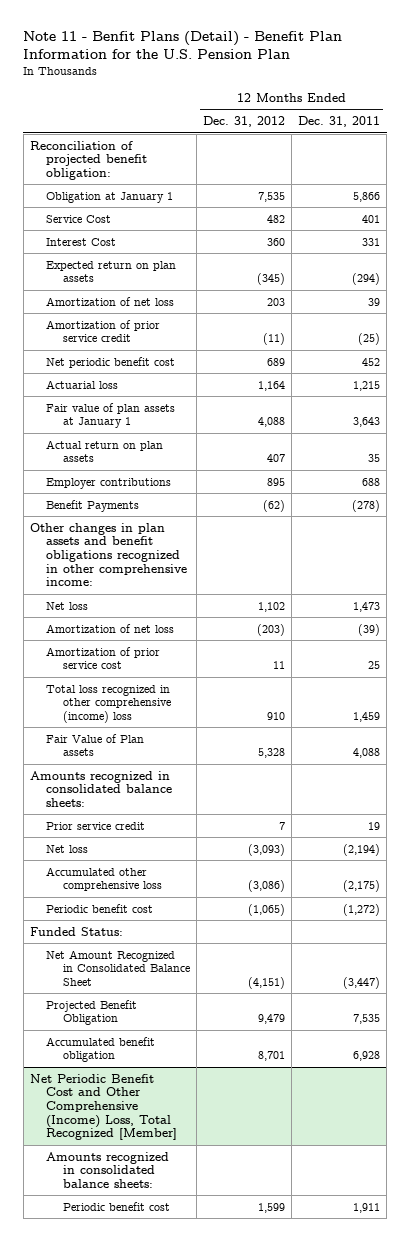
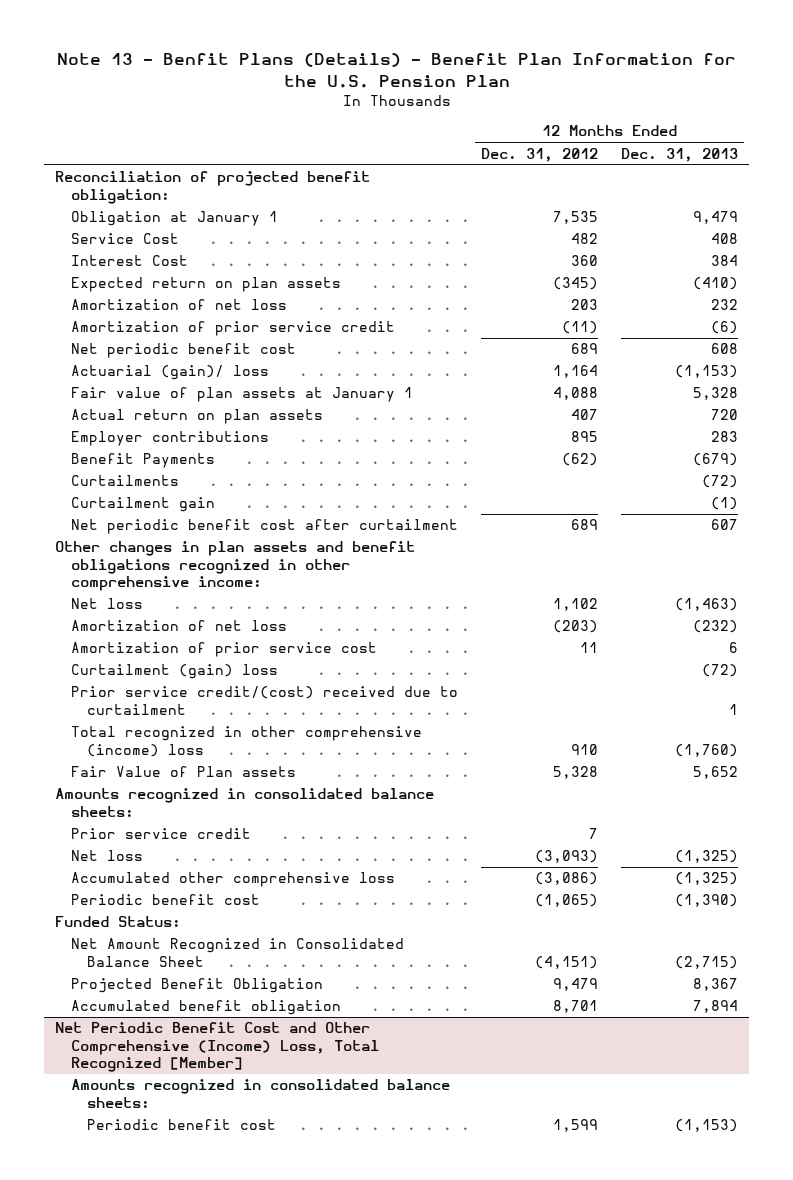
[23,31,343,60] Note 11 - Benfit Plans (Detail) - Benefit Plan Information for the U.S. Pension Plan -> [56,53,736,89] Note 13 - Benfit Plans (Details) - Benefit Plan Information for the U.S. Pension Plan
[298,116,381,128] Dec. 31, 2011 -> none
none -> [620,147,738,162] Dec. 31, 2013
[46,379,119,389] Actuarial loss -> [71,365,270,381] Actuarial (gain)/ loss
none -> [71,475,180,487] Curtailments
none -> [71,497,216,513] Curtailment gain
none -> [71,519,459,535] Net periodic benefit cost after curtailment
none -> [71,664,279,680] Curtailment (gain) loss
none -> [71,686,459,715] Prior service credit/(cost) received due to curtailment
[46,684,172,723] Total loss recognized in other comprehensive (income) loss -> [71,726,423,757] Total recognized in other comprehensive (income) loss

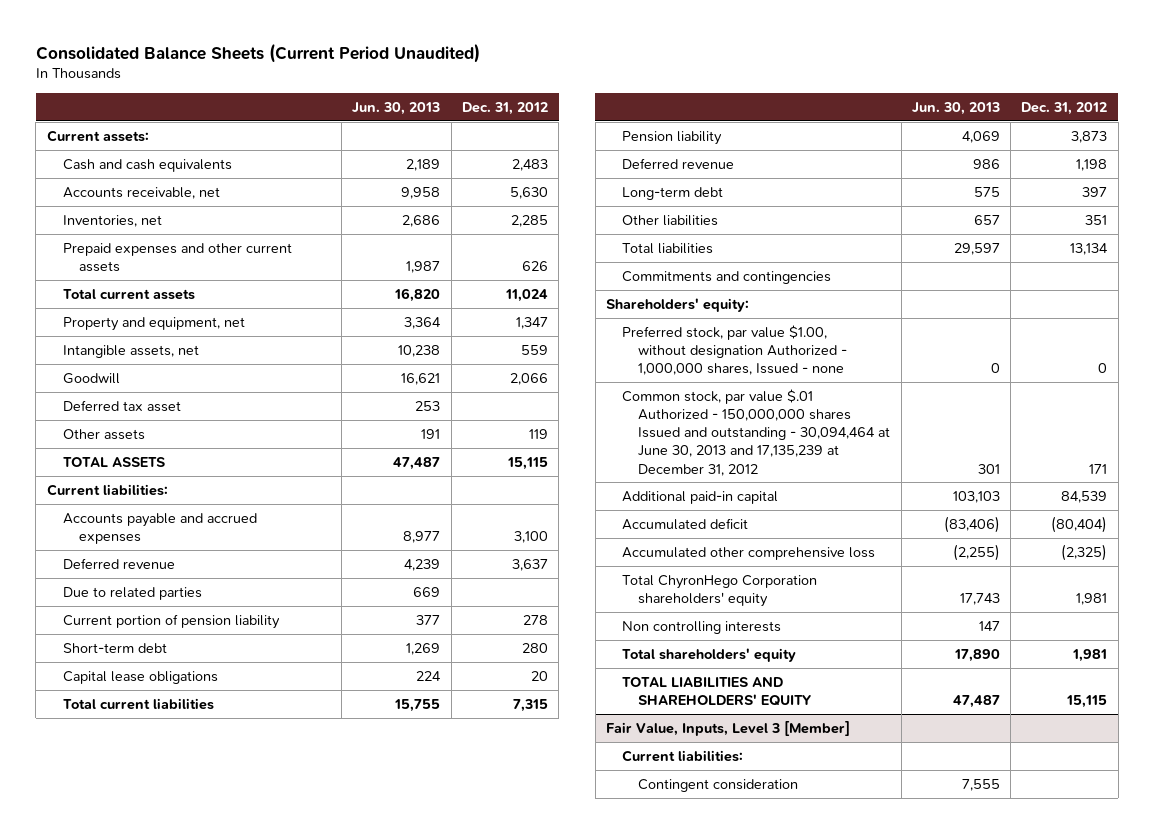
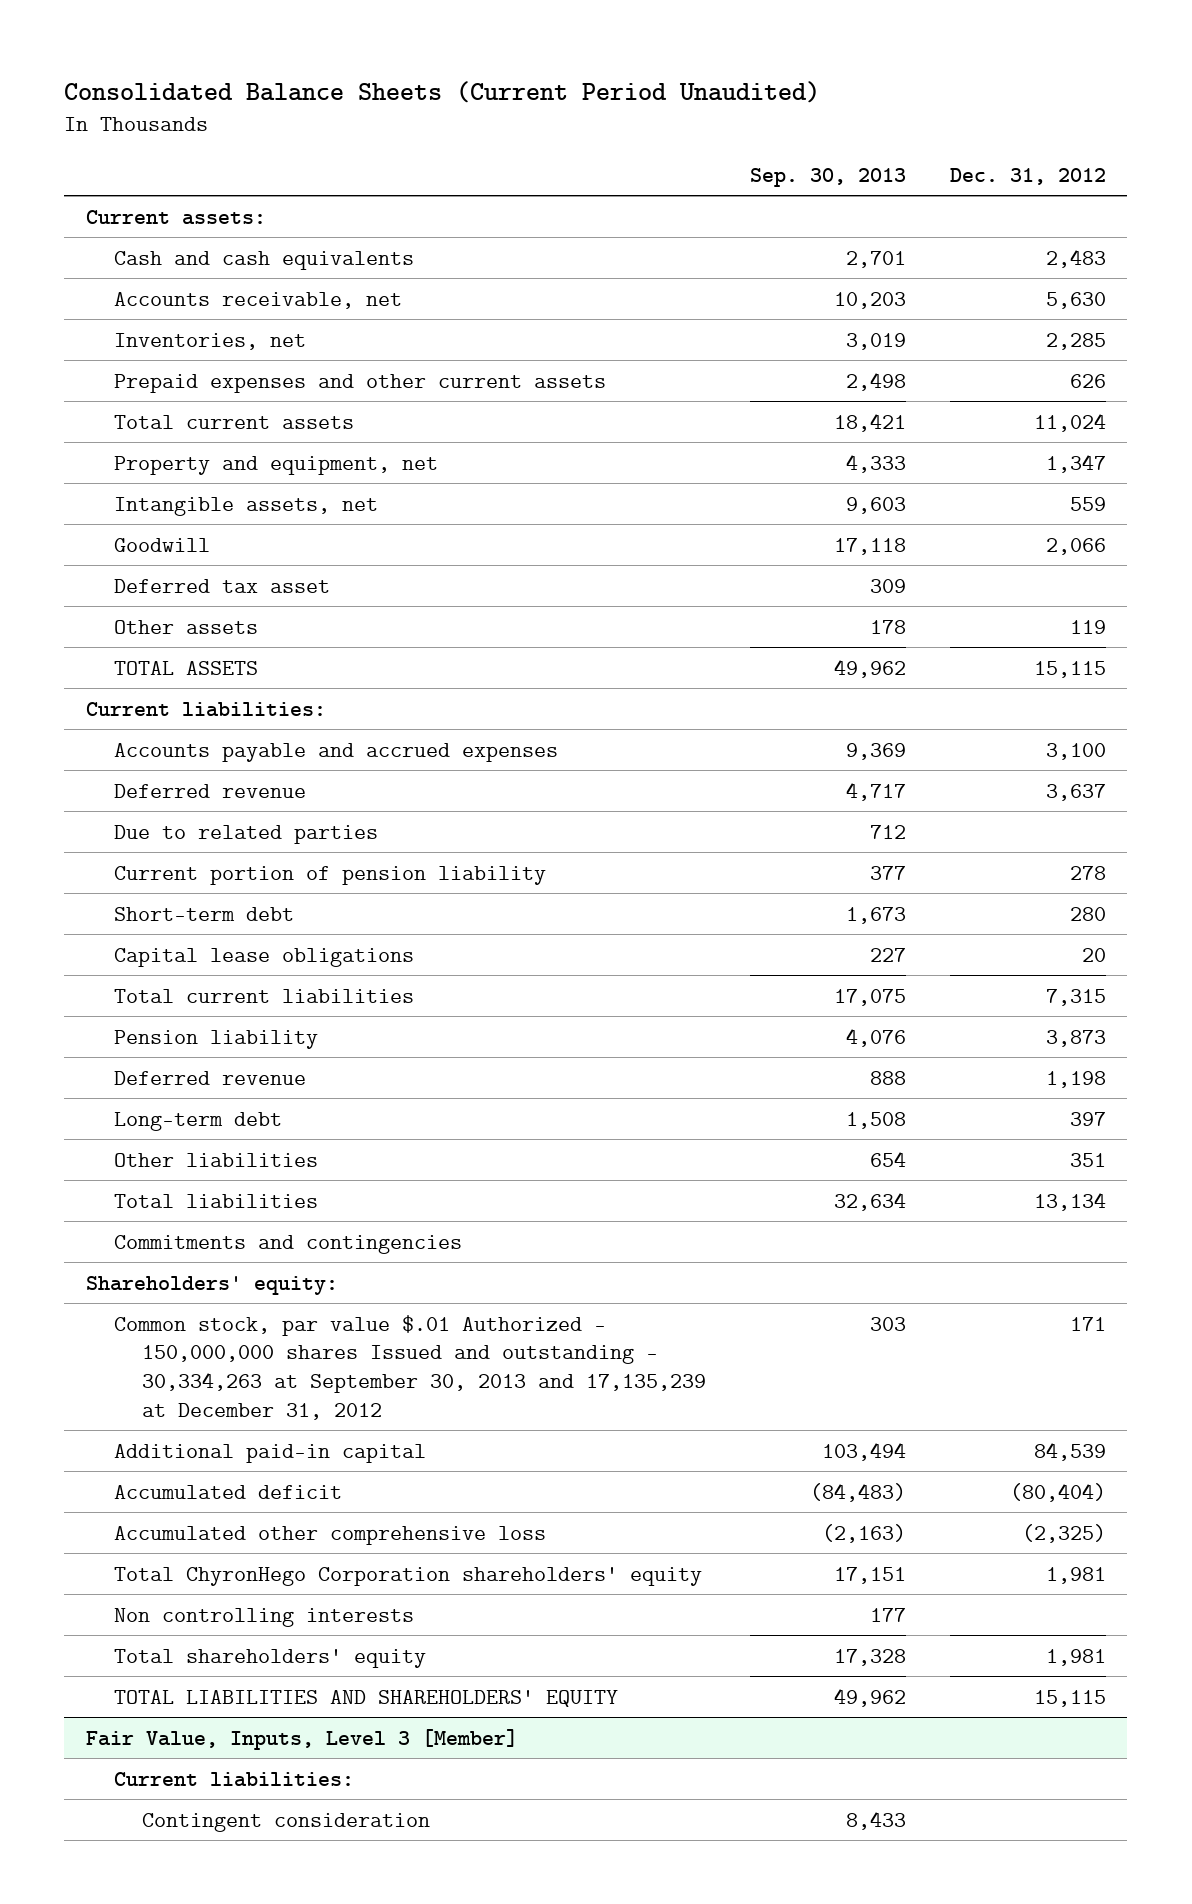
[352,101,441,115] Jun. 30, 2013 -> none
none -> [749,167,906,187] Sep. 30, 2013
[622,324,848,376] Preferred stock, par value $1.00, without designation Authorized - 1,000,000 shares, Issued - none -> none
[622,388,891,476] Common stock, par value $.01 Authorized - 150,000,000 shares Issued and outstanding - 30,094,464 at June 30, 2013 and 17,135,239 at December 31, 2012 -> [113,1314,706,1420] Common stock, par value $.01 Authorized - 150,000,000 shares Issued and outstanding - 30,334,263 at September 30, 2013 and 17,135,239 at December 31, 2012

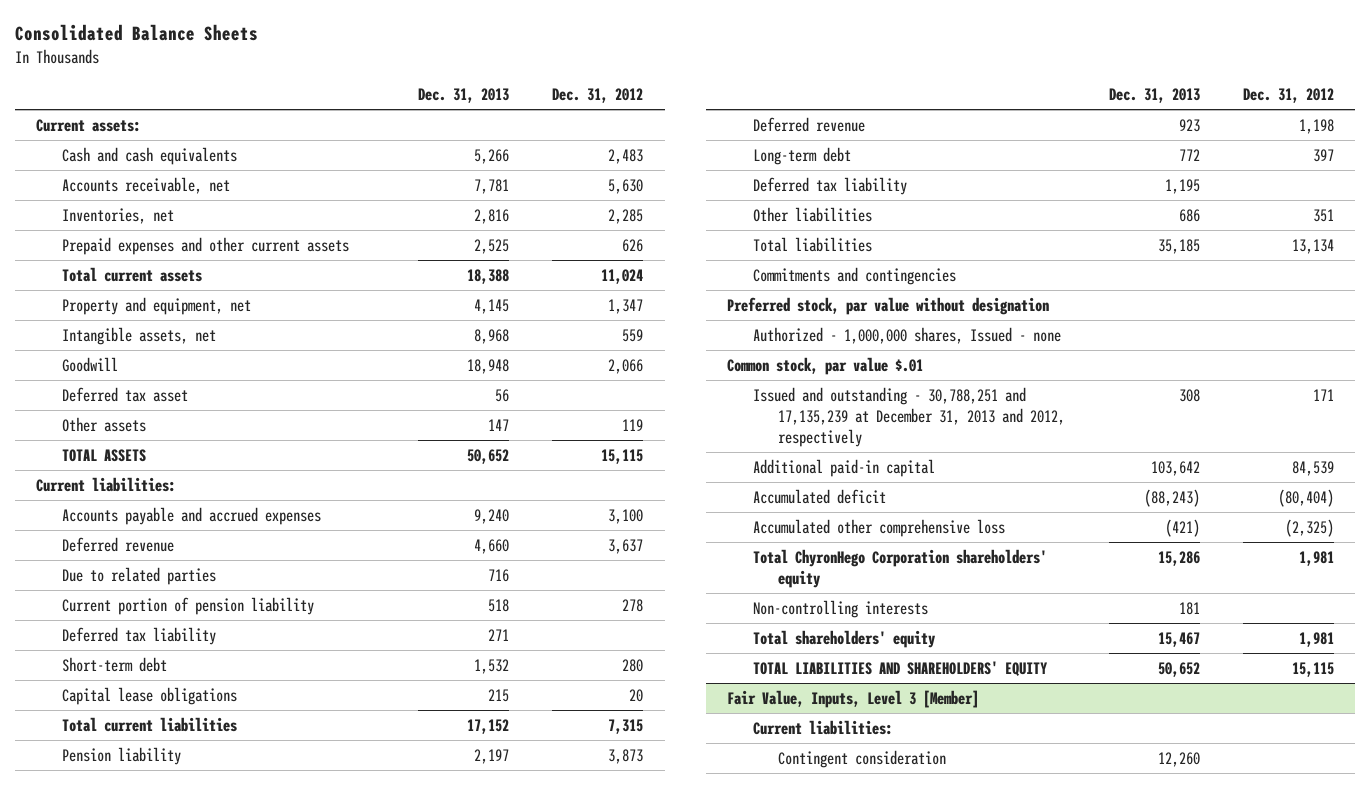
[64,80,821,103] Consolidated Balance Sheets (Current Period Unaudited) -> [14,24,258,42] Consolidated Balance Sheets
[749,167,906,187] Sep. 30, 2013 -> none
none -> [417,87,509,103] Dec. 31, 2013
none -> [62,626,217,645] Deferred tax liability
none -> [752,176,907,195] Deferred tax liability
[86,1275,339,1295] Shareholders' equity: -> none
none -> [727,296,1050,315] Preferred stock, par value without designation
none -> [752,326,1061,344] Authorized - 1,000,000 shares, Issued - none
none -> [727,356,924,375] Common stock, par value $.01
[113,1314,706,1420] Common stock, par value $.01 Authorized - 150,000,000 shares Issued and outstanding - 30,334,263 at September 30, 2013 and 17,135,239 at December 31, 2012 -> [752,386,1066,448] Issued and outstanding - 30,788,251 and 17,135,239 at December 31, 2013 and 2012, respectively
[113,1607,414,1627] Non controlling interests -> [752,599,928,618] Non-controlling interests

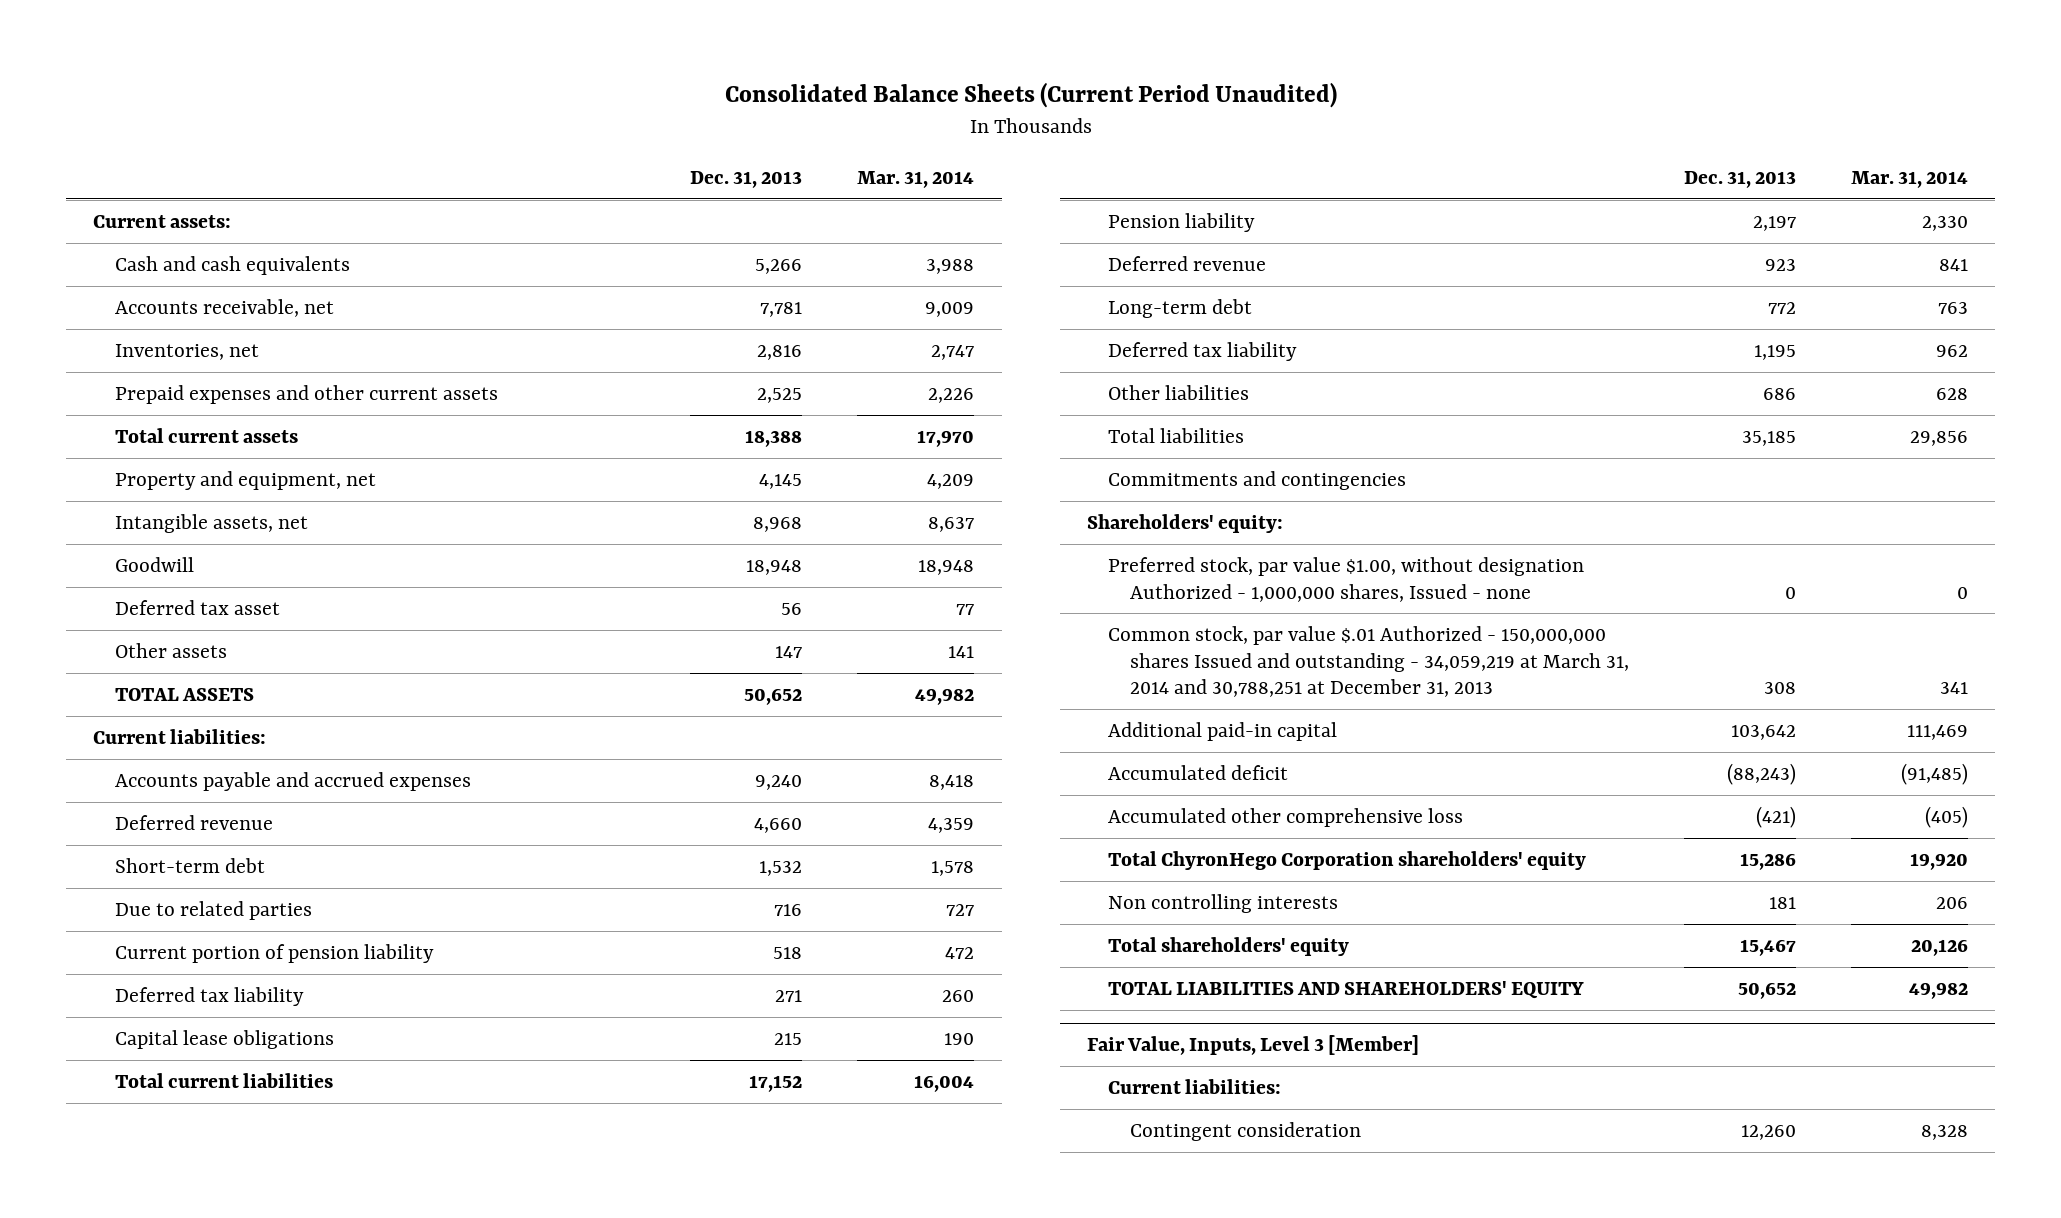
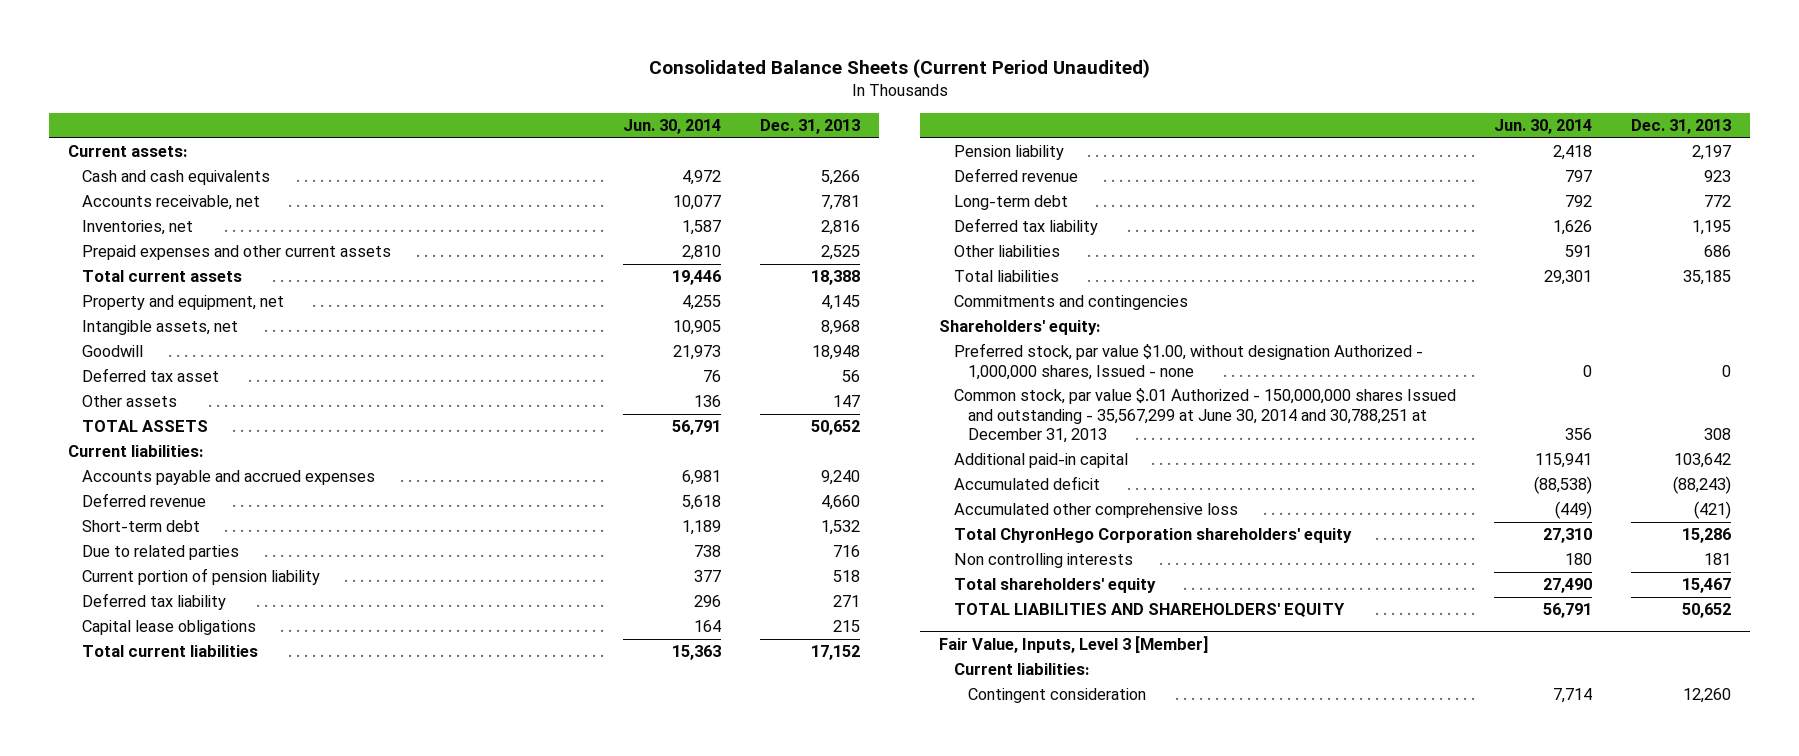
[857,171,975,189] Mar. 31, 2014 -> none
none -> [623,118,722,134] Jun. 30, 2014
[1108,625,1629,698] Common stock, par value $.01 Authorized - 150,000,000 shares Issued and outstanding - 34,059,219 at March 31, 2014 and 30,788,251 at December 31, 2013 -> [953,388,1456,443] Common stock, par value $.01 Authorized - 150,000,000 shares Issued and outstanding - 35,567,299 at June 30, 2014 and 30,788,251 at December 31, 2013

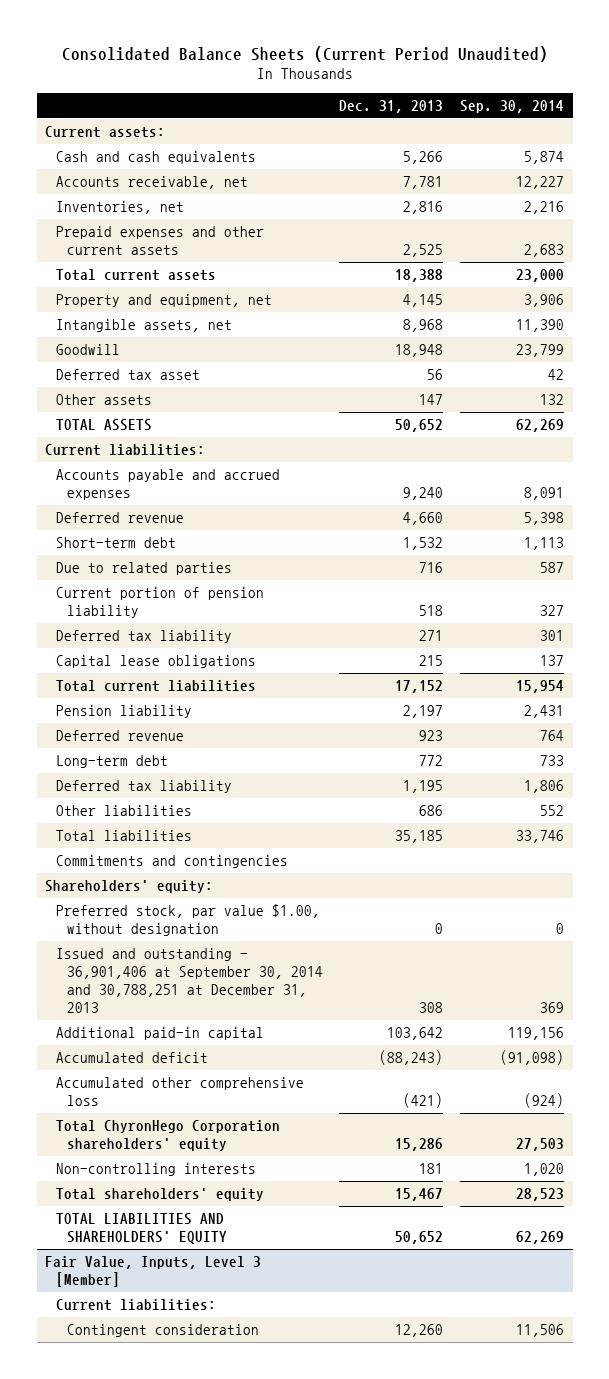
[623,118,722,134] Jun. 30, 2014 -> none
none -> [460,99,565,113] Sep. 30, 2014
[953,343,1423,380] Preferred stock, par value $1.00, without designation Authorized - 1,000,000 shares, Issued - none -> [55,904,320,937] Preferred stock, par value $1.00, without designation
[953,388,1456,443] Common stock, par value $.01 Authorized - 150,000,000 shares Issued and outstanding - 35,567,299 at June 30, 2014 and 30,788,251 at December 31, 2013 -> [55,948,323,1013] Issued and outstanding - 36,901,406 at September 30, 2014 and 30,788,251 at December 31, 2013
[953,553,1133,569] Non controlling interests -> [55,1163,256,1177] Non-controlling interests

